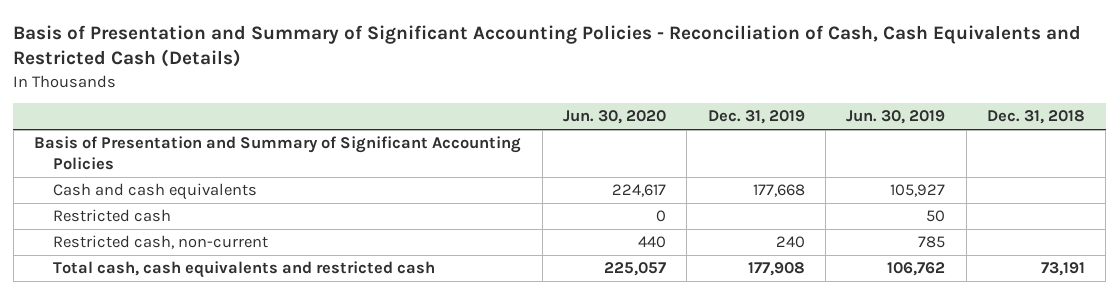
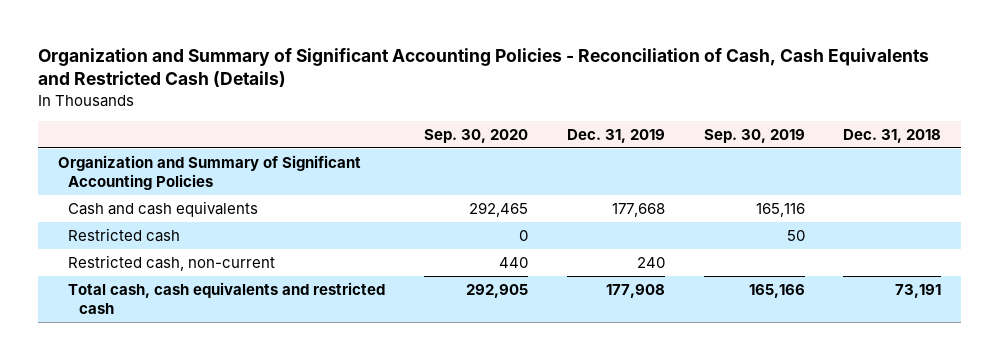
[13,24,1082,68] Basis of Presentation and Summary of Significant Accounting Policies - Reconciliation of Cash, Cash Equivalents and Restricted Cash (Details) -> [38,47,930,88] Organization and Summary of Significant Accounting Policies - Reconciliation of Cash, Cash Equivalents and Restricted Cash (Details)
[562,110,666,125] Jun. 30, 2020 -> none
[846,110,946,125] Jun. 30, 2019 -> none
none -> [424,128,529,143] Sep. 30, 2020
none -> [703,128,805,143] Sep. 30, 2019
[34,136,522,171] Basis of Presentation and Summary of Significant Accounting Policies -> [57,155,361,190] Organization and Summary of Significant Accounting Policies

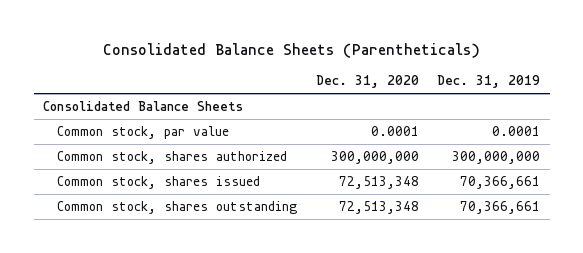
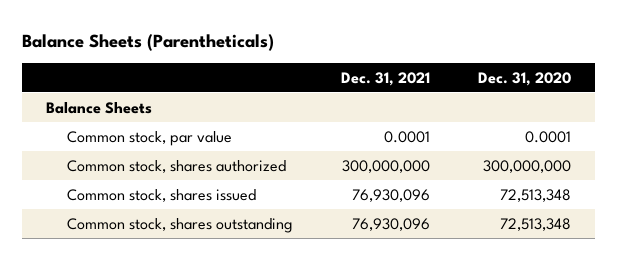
[102,42,480,58] Consolidated Balance Sheets (Parentheticals) -> [22,33,275,51] Balance Sheets (Parentheticals)
[437,75,541,89] Dec. 31, 2019 -> none
none -> [341,71,431,86] Dec. 31, 2021
[42,101,243,112] Consolidated Balance Sheets -> [46,101,153,114] Balance Sheets

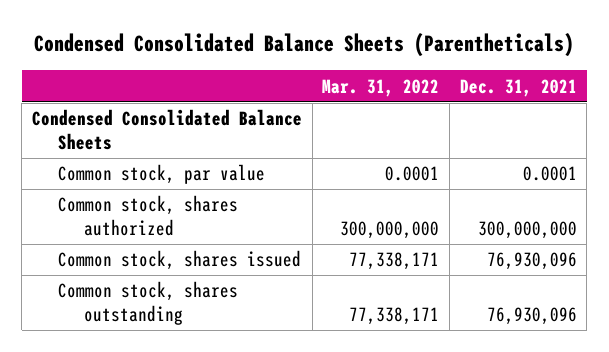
[22,33,275,51] Balance Sheets (Parentheticals) -> [34,33,575,58] Condensed Consolidated Balance Sheets (Parentheticals)
[478,71,572,86] Dec. 31, 2020 -> none
none -> [322,78,440,97] Mar. 31, 2022
[46,101,153,114] Balance Sheets -> [32,109,303,150] Condensed Consolidated Balance Sheets

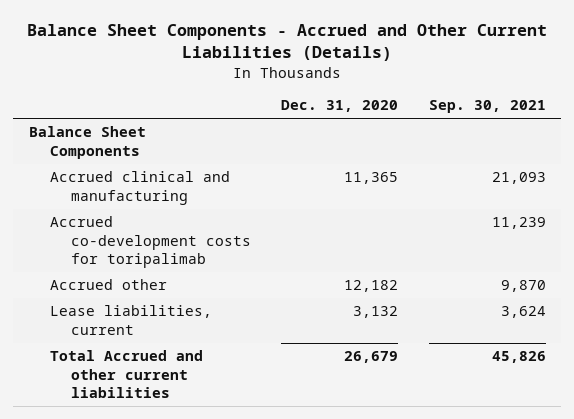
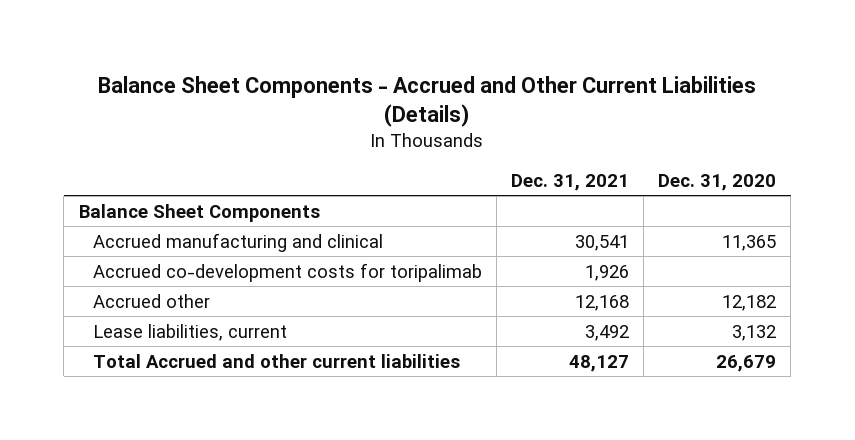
[428,100,546,114] Sep. 30, 2021 -> none
none -> [511,173,630,191] Dec. 31, 2021
[49,171,230,205] Accrued clinical and manufacturing -> [92,232,383,252] Accrued manufacturing and clinical

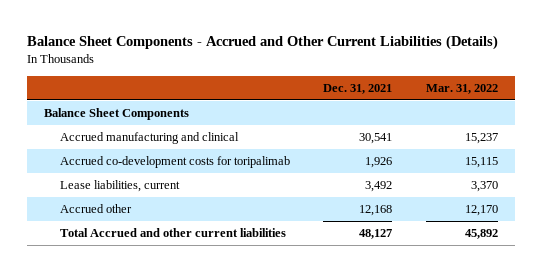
[658,173,777,191] Dec. 31, 2020 -> none
none -> [426,83,499,94] Mar. 31, 2022
[92,293,210,308] Accrued other -> [59,204,132,214] Accrued other

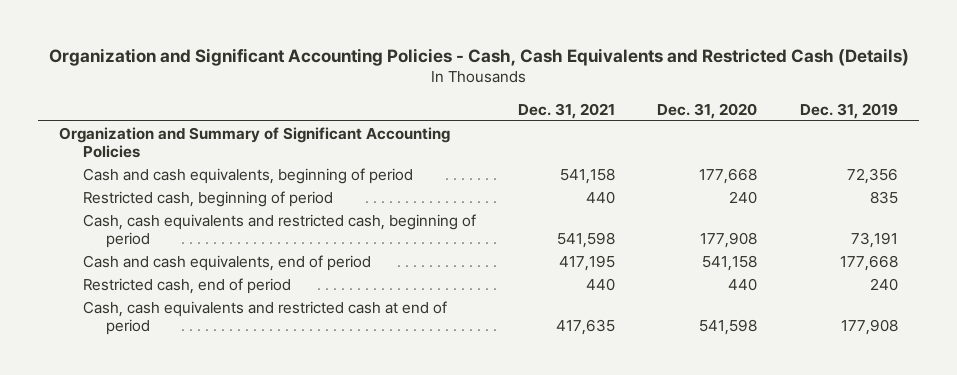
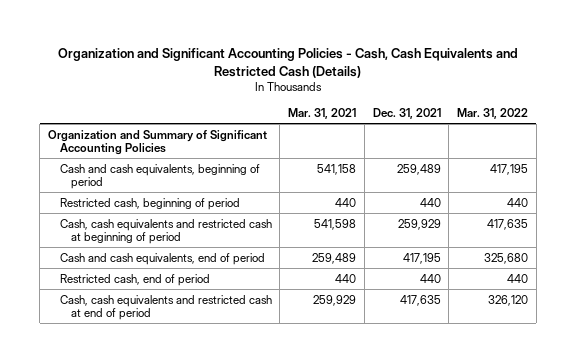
[657,102,758,119] Dec. 31, 2020 -> none
[799,102,898,119] Dec. 31, 2019 -> none
none -> [288,107,357,119] Mar. 31, 2021
none -> [457,107,529,119] Mar. 31, 2022
[559,168,615,185] 541,158 -> [396,163,441,175] 259,489
[82,214,476,248] Cash, cash equivalents and restricted cash, beginning of period -> [59,218,272,244] Cash, cash equivalents and restricted cash at beginning of period
[556,231,615,248] 541,598 -> [397,218,441,230] 259,929

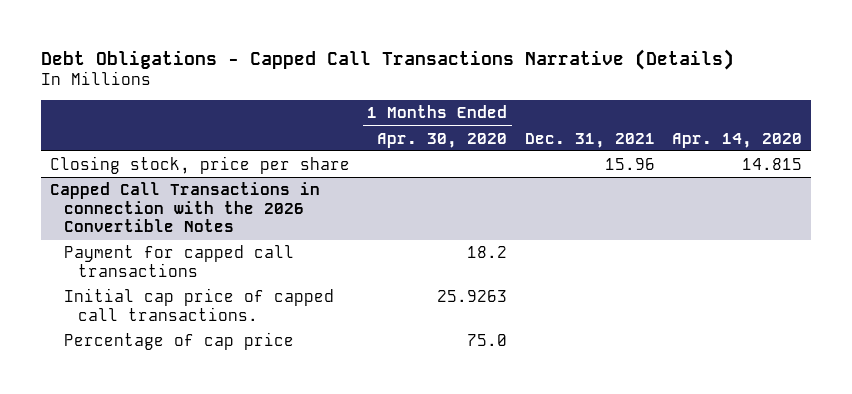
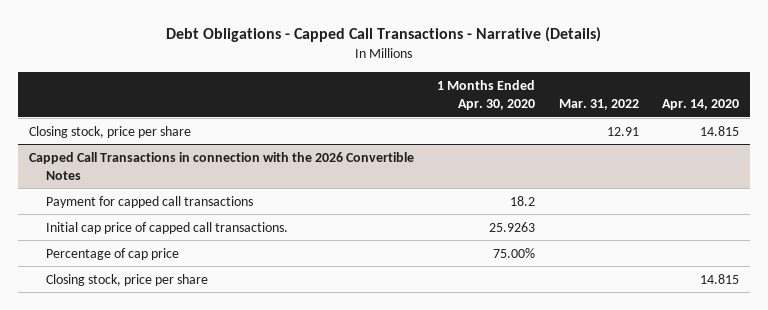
[40,48,734,70] Debt Obligations - Capped Call Transactions Narrative (Details) -> [165,27,601,43] Debt Obligations - Capped Call Transactions - Narrative (Details)
[524,132,655,148] Dec. 31, 2021 -> none
none -> [558,98,639,110] Mar. 31, 2022
[467,333,508,346] 75.0 -> [493,247,536,258] 75.00%
none -> [46,273,209,286] Closing stock, price per share

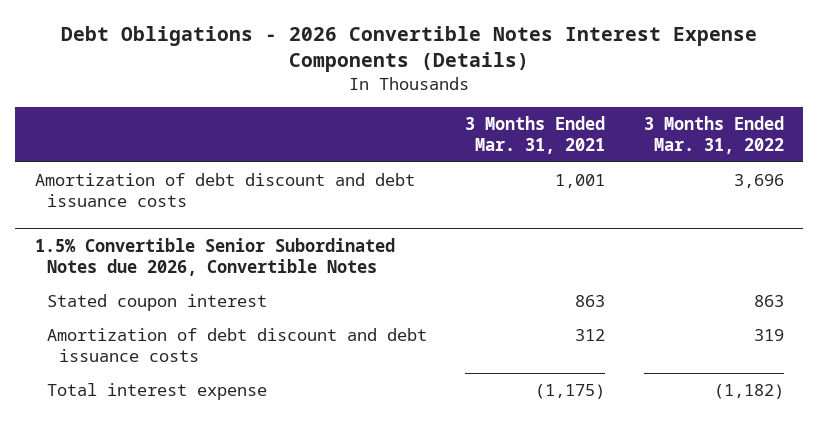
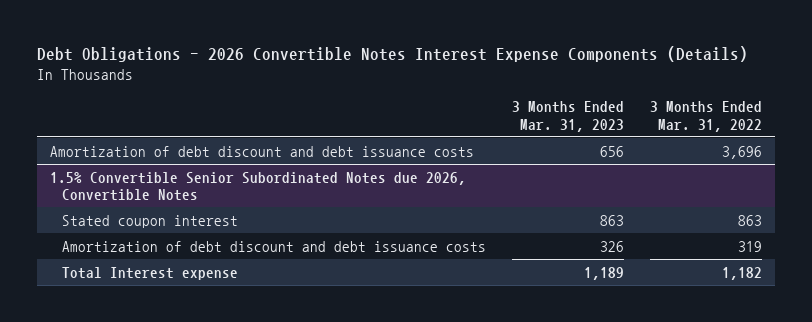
[465,115,606,155] 3 Months Ended Mar. 31, 2021 -> none
none -> [512,101,625,132] 3 Months Ended Mar. 31, 2023
[46,382,267,400] Total interest expense -> [62,266,239,280] Total Interest expense
[713,383,784,399] (1,182) -> [722,266,763,280] 1,182

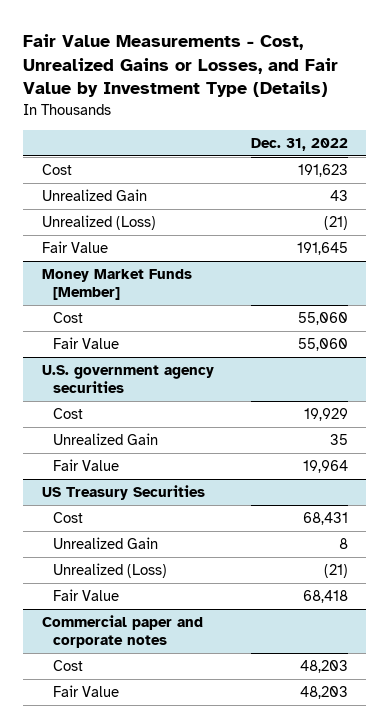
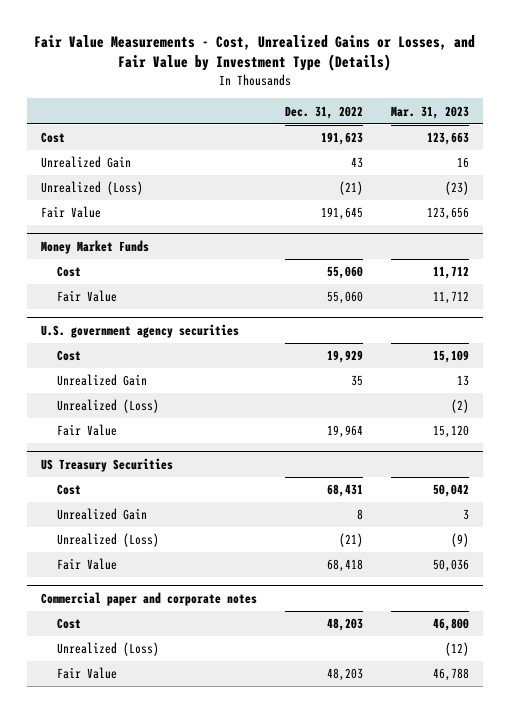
none -> [391,105,470,119] Mar. 31, 2023
[41,269,192,301] Money Market Funds [Member] -> [40,239,149,254] Money Market Funds
none -> [56,399,159,414] Unrealized (Loss)
none -> [56,642,159,657] Unrealized (Loss)

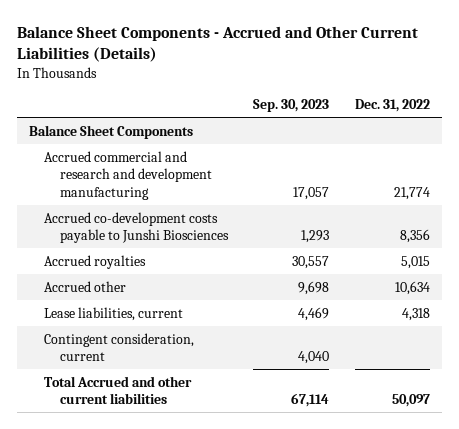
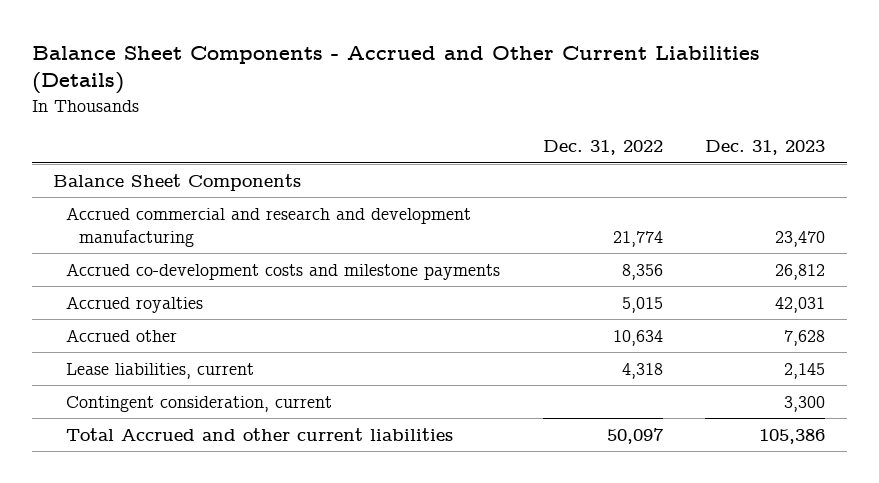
[253,99,330,113] Sep. 30, 2023 -> none
none -> [705,140,826,156] Dec. 31, 2023
[44,211,229,244] Accrued co-development costs payable to Junshi Biosciences -> [66,262,501,280] Accrued co-development costs and milestone payments

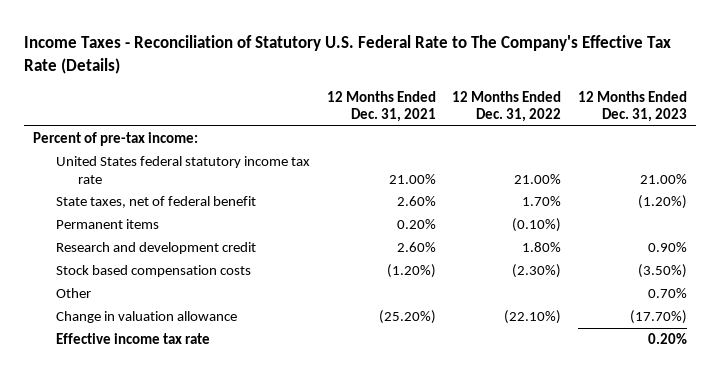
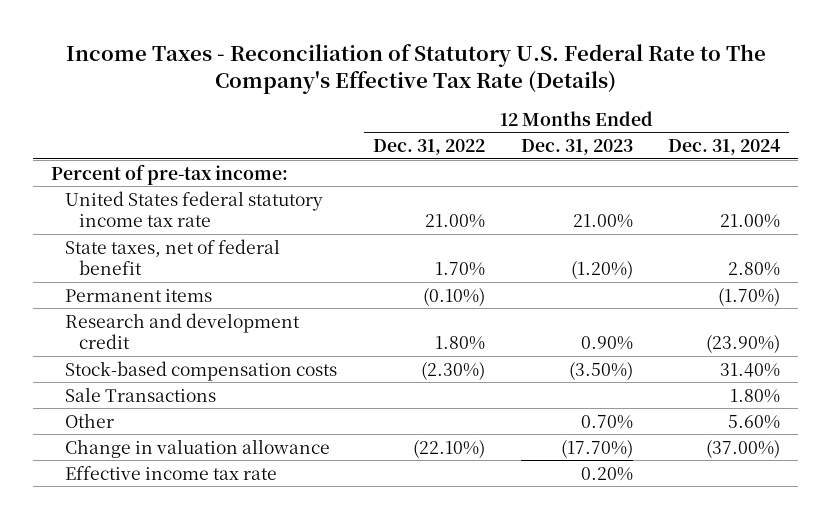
[326,91,436,123] 12 Months Ended Dec. 31, 2021 -> none
none -> [668,139,781,156] Dec. 31, 2024
[55,265,251,278] Stock based compensation costs -> [65,360,338,381] Stock-based compensation costs
none -> [65,386,217,402] Sale Transactions

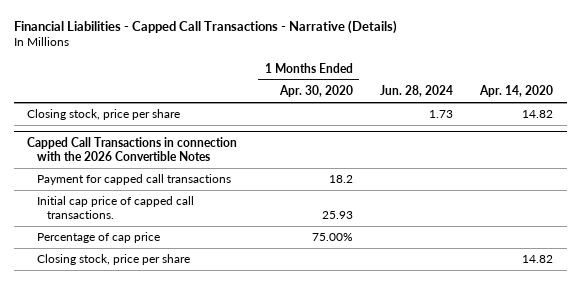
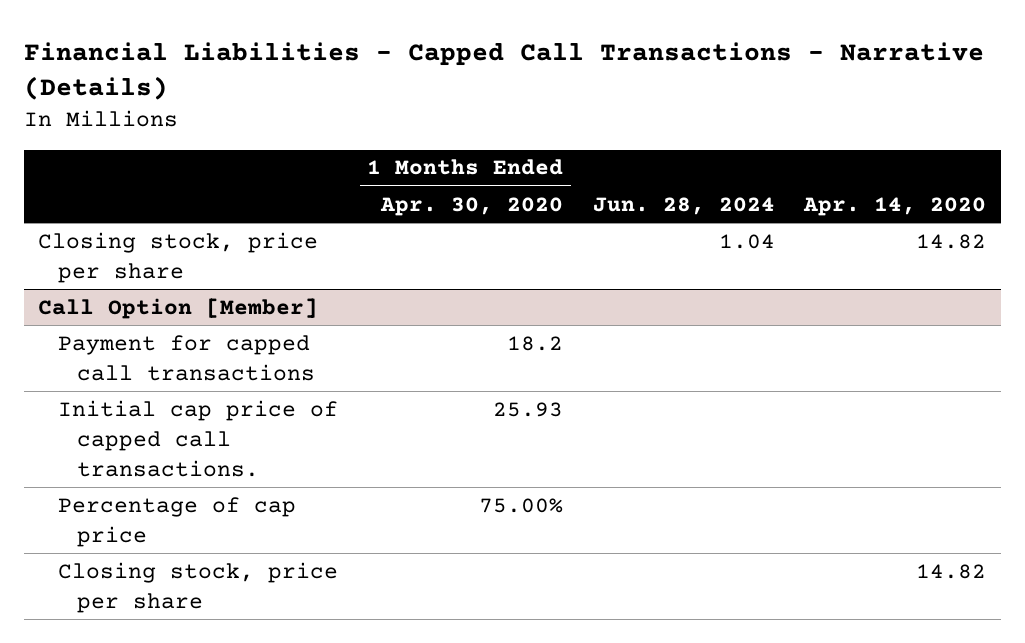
[428,110,453,119] 1.73 -> [718,233,775,249] 1.04
[27,137,238,161] Capped Call Transactions in connection with the 2026 Convertible Notes -> [38,297,319,319] Call Option [Member]

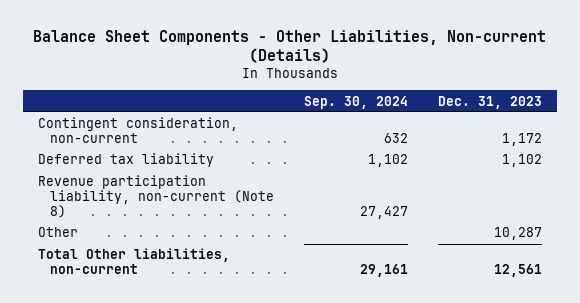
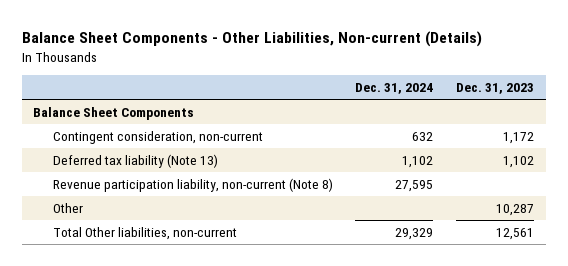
[303,95,408,109] Sep. 30, 2024 -> none
none -> [355,83,434,95] Dec. 31, 2024
none -> [33,106,195,120] Balance Sheet Components
[37,153,214,168] Deferred tax liability -> [52,153,218,168] Deferred tax liability (Note 13)

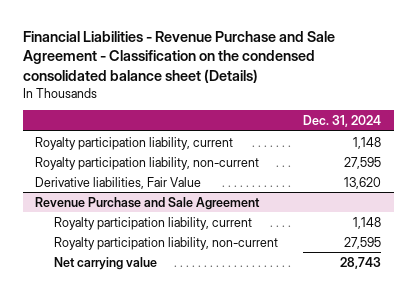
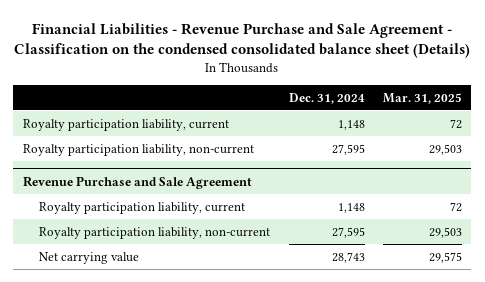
none -> [383,92,463,104] Mar. 31, 2025
[35,176,202,189] Derivative liabilities, Fair Value -> none

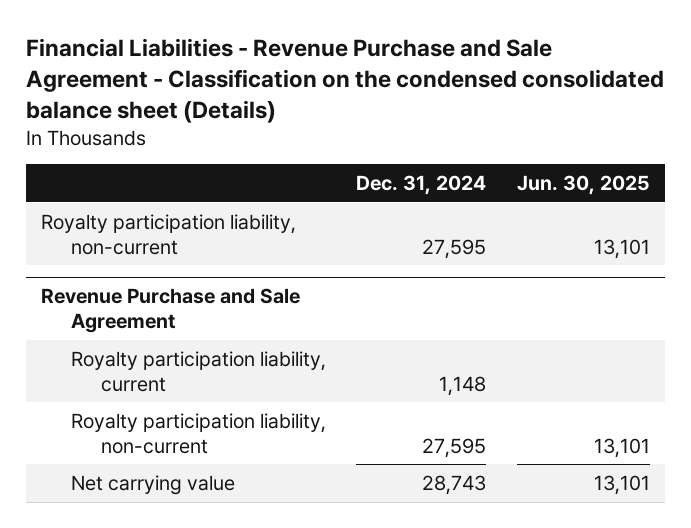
[383,92,463,104] Mar. 31, 2025 -> none
none -> [516,175,650,196] Jun. 30, 2025
[22,118,229,131] Royalty participation liability, current -> none

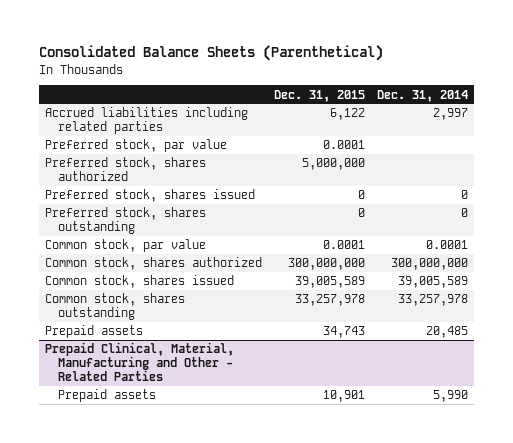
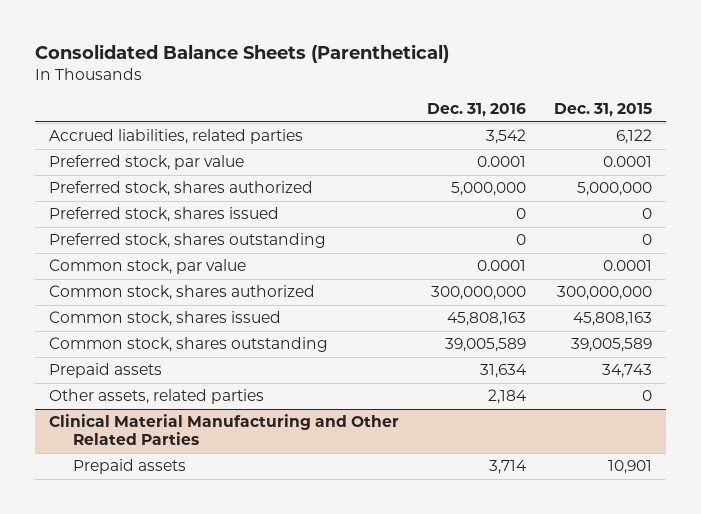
[376,89,468,102] Dec. 31, 2014 -> none
none -> [427,103,527,118] Dec. 31, 2016
[44,107,248,135] Accrued liabilities including related parties -> [49,129,304,145] Accrued liabilities, related parties
[294,276,365,289] 39,005,589 -> [572,312,652,327] 45,808,163
[294,294,365,307] 33,257,978 -> [570,338,652,353] 39,005,589
none -> [49,389,265,405] Other assets, related parties
[44,342,234,382] Prepaid Clinical, Material, Manufacturing and Other - Related Parties -> [49,414,400,446] Clinical Material Manufacturing and Other Related Parties

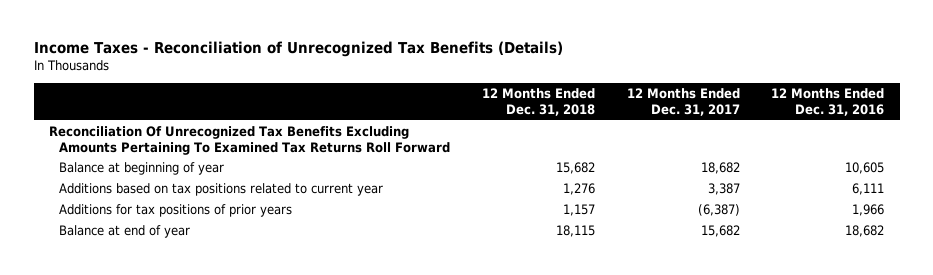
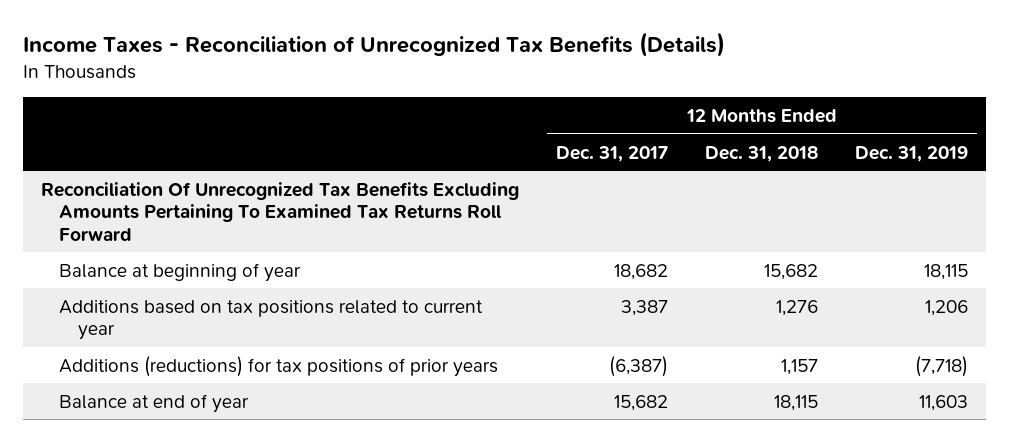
[771,88,885,116] 12 Months Ended Dec. 31, 2016 -> none
none -> [854,145,968,162] Dec. 31, 2019
[59,204,293,218] Additions for tax positions of prior years -> [59,355,499,377] Additions (reductions) for tax positions of prior years

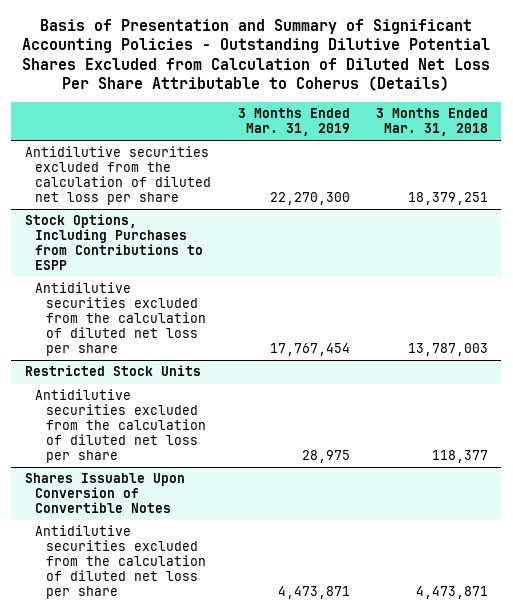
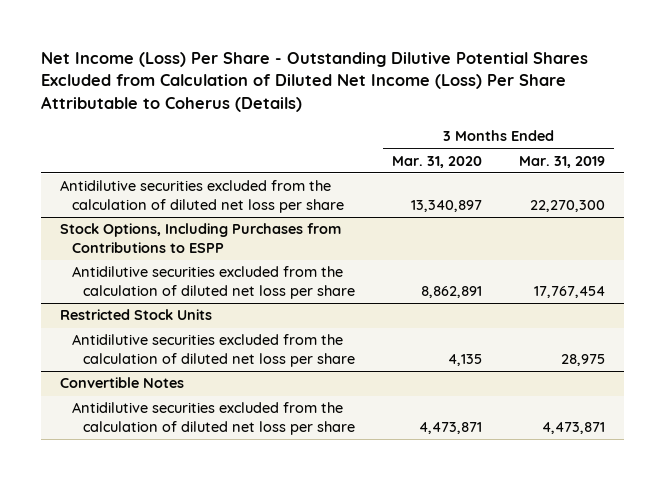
[22,18,491,92] Basis of Presentation and Summary of Significant Accounting Policies - Outstanding Dilutive Potential Shares Excluded from Calculation of Diluted Net Loss Per Share Attributable to Coherus (Details) -> [41,51,589,112] Net Income (Loss) Per Share - Outstanding Dilutive Potential Shares Excluded from Calculation of Diluted Net Income (Loss) Per Share Attributable to Coherus (Details)
[376,108,489,137] 3 Months Ended Mar. 31, 2018 -> none
none -> [392,155,483,168] Mar. 31, 2020
[24,473,185,513] Shares Issuable Upon Conversion of Convertible Notes -> [59,377,184,389] Convertible Notes

